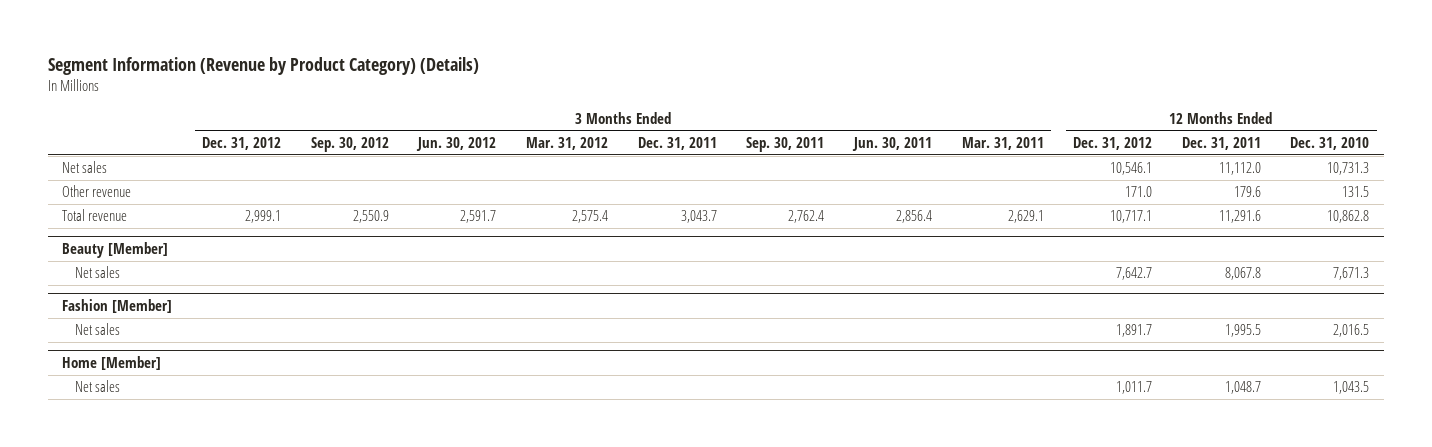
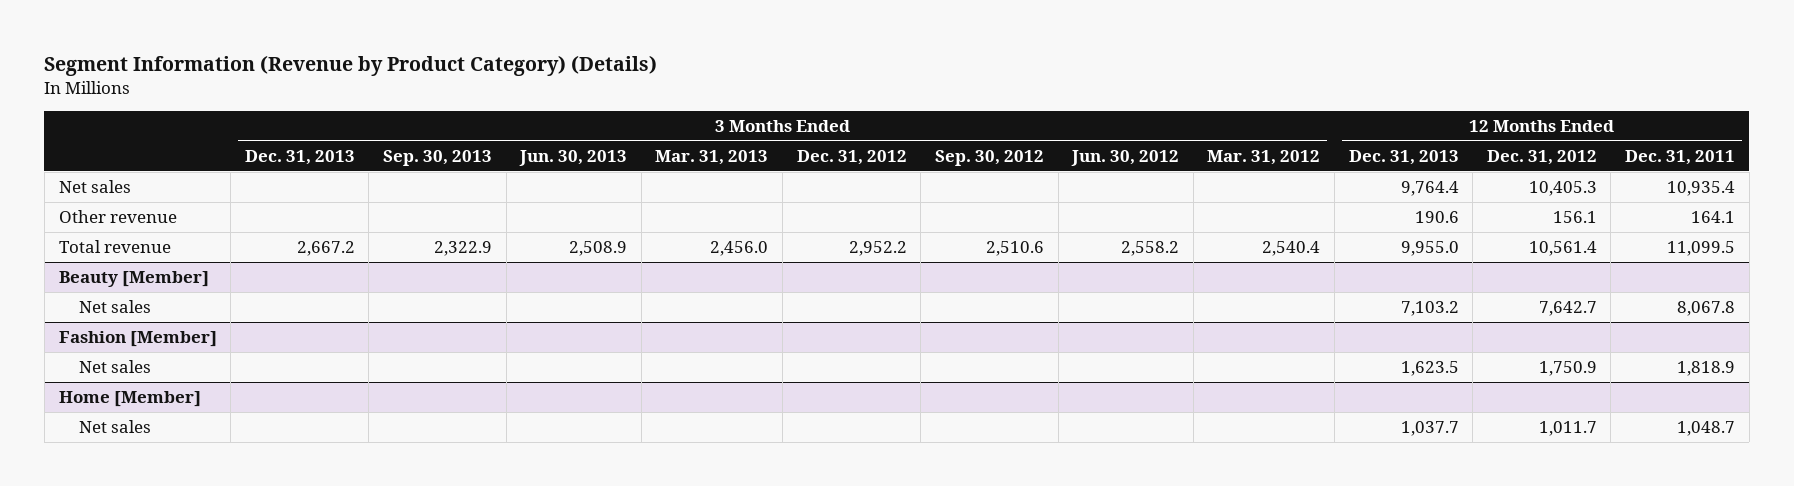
[637,137,717,151] Dec. 31, 2011 -> none
[746,137,825,153] Sep. 30, 2011 -> none
[851,137,932,152] Jun. 30, 2011 -> none
[961,137,1044,151] Mar. 31, 2011 -> none
[1290,137,1370,151] Dec. 31, 2010 -> none
none -> [244,149,355,165] Dec. 31, 2013
none -> [383,149,493,166] Sep. 30, 2013
none -> [519,149,628,166] Jun. 30, 2013
none -> [655,149,769,165] Mar. 31, 2013
none -> [1348,149,1459,165] Dec. 31, 2013
[1110,162,1153,176] 10,546.1 -> [1528,181,1597,197] 10,405.3
[1218,162,1261,176] 11,112.0 -> [1667,181,1736,197] 10,935.4
[1125,186,1153,198] 171.0 -> [1552,211,1597,224] 156.1
[1233,186,1261,198] 179.6 -> [1691,211,1736,224] 164.1
[245,210,282,224] 2,999.1 -> [848,241,907,257] 2,952.2
[352,210,389,224] 2,550.9 -> [985,241,1044,257] 2,510.6
[460,210,497,224] 2,591.7 -> [1121,241,1180,257] 2,558.2
[571,210,608,224] 2,575.4 -> [1262,241,1321,257] 2,540.4
[1110,210,1153,224] 10,717.1 -> [1528,241,1597,257] 10,561.4
[1218,210,1261,224] 11,291.6 -> [1667,241,1736,257] 11,099.5
[1116,324,1153,338] 1,891.7 -> [1538,361,1597,377] 1,750.9
[1224,324,1261,338] 1,995.5 -> [1677,361,1736,377] 1,818.9

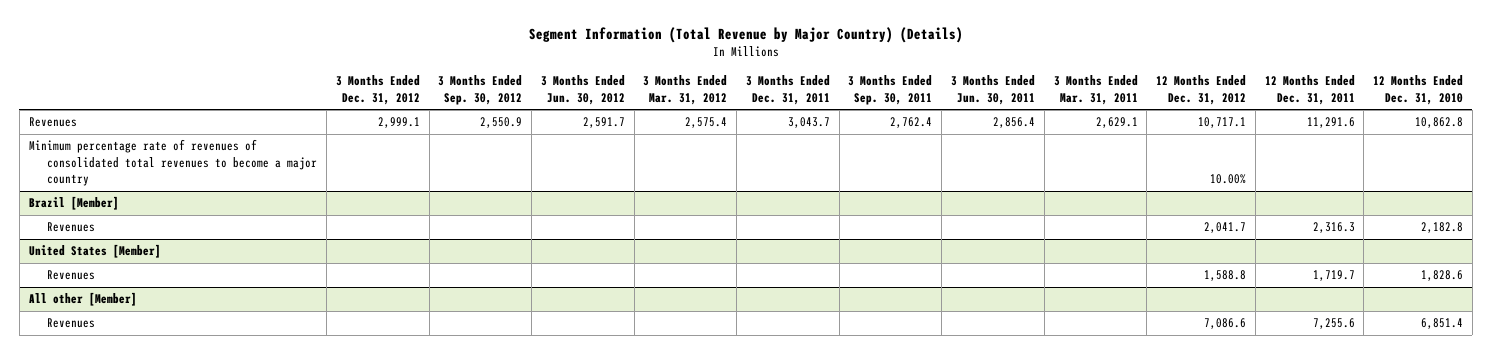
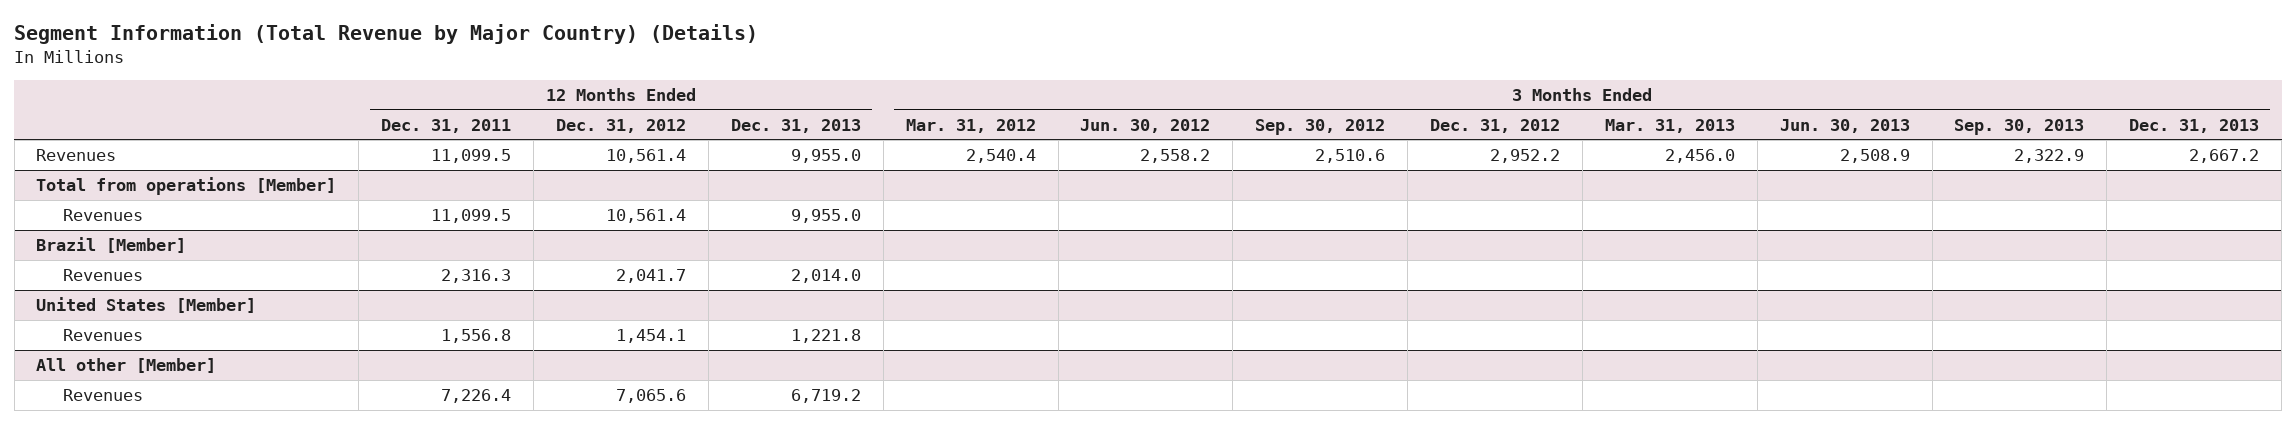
[745,75,830,105] 3 Months Ended Dec. 31, 2011 -> none
[848,75,933,105] 3 Months Ended Sep. 30, 2011 -> none
[950,75,1035,105] 3 Months Ended Jun. 30, 2011 -> none
[1053,75,1138,105] 3 Months Ended Mar. 31, 2011 -> none
[1373,75,1464,105] 12 Months Ended Dec. 31, 2010 -> none
none -> [730,118,861,133] Dec. 31, 2013
none -> [1604,118,1735,133] Mar. 31, 2013
none -> [1779,118,1910,133] Jun. 30, 2013
none -> [1954,118,2085,135] Sep. 30, 2013
none -> [2129,118,2260,133] Dec. 31, 2013
[28,139,318,187] Minimum percentage rate of revenues of consolidated total revenues to become a major country -> none
[377,117,420,129] 2,999.1 -> [1490,148,1561,163] 2,952.2
[480,117,523,129] 2,550.9 -> [1315,148,1386,163] 2,510.6
[582,117,625,129] 2,591.7 -> [1140,148,1211,163] 2,558.2
[685,117,728,129] 2,575.4 -> [965,148,1036,163] 2,540.4
[1198,117,1247,129] 10,717.1 -> [606,148,687,163] 10,561.4
[1306,117,1355,129] 11,291.6 -> [431,148,512,163] 11,099.5
none -> [36,176,337,195] Total from operations [Member]
none -> [63,208,144,221] Revenues
[1204,270,1247,282] 1,588.8 -> [616,328,687,343] 1,454.1
[1312,270,1355,282] 1,719.7 -> [441,328,512,343] 1,556.8
[1204,318,1247,330] 7,086.6 -> [616,388,687,403] 7,065.6
[1312,318,1355,330] 7,255.6 -> [441,388,512,403] 7,226.4

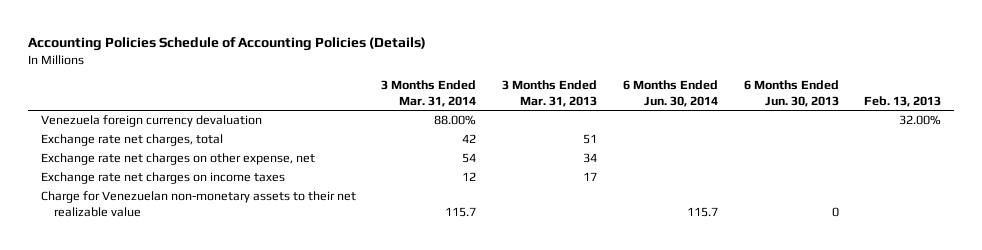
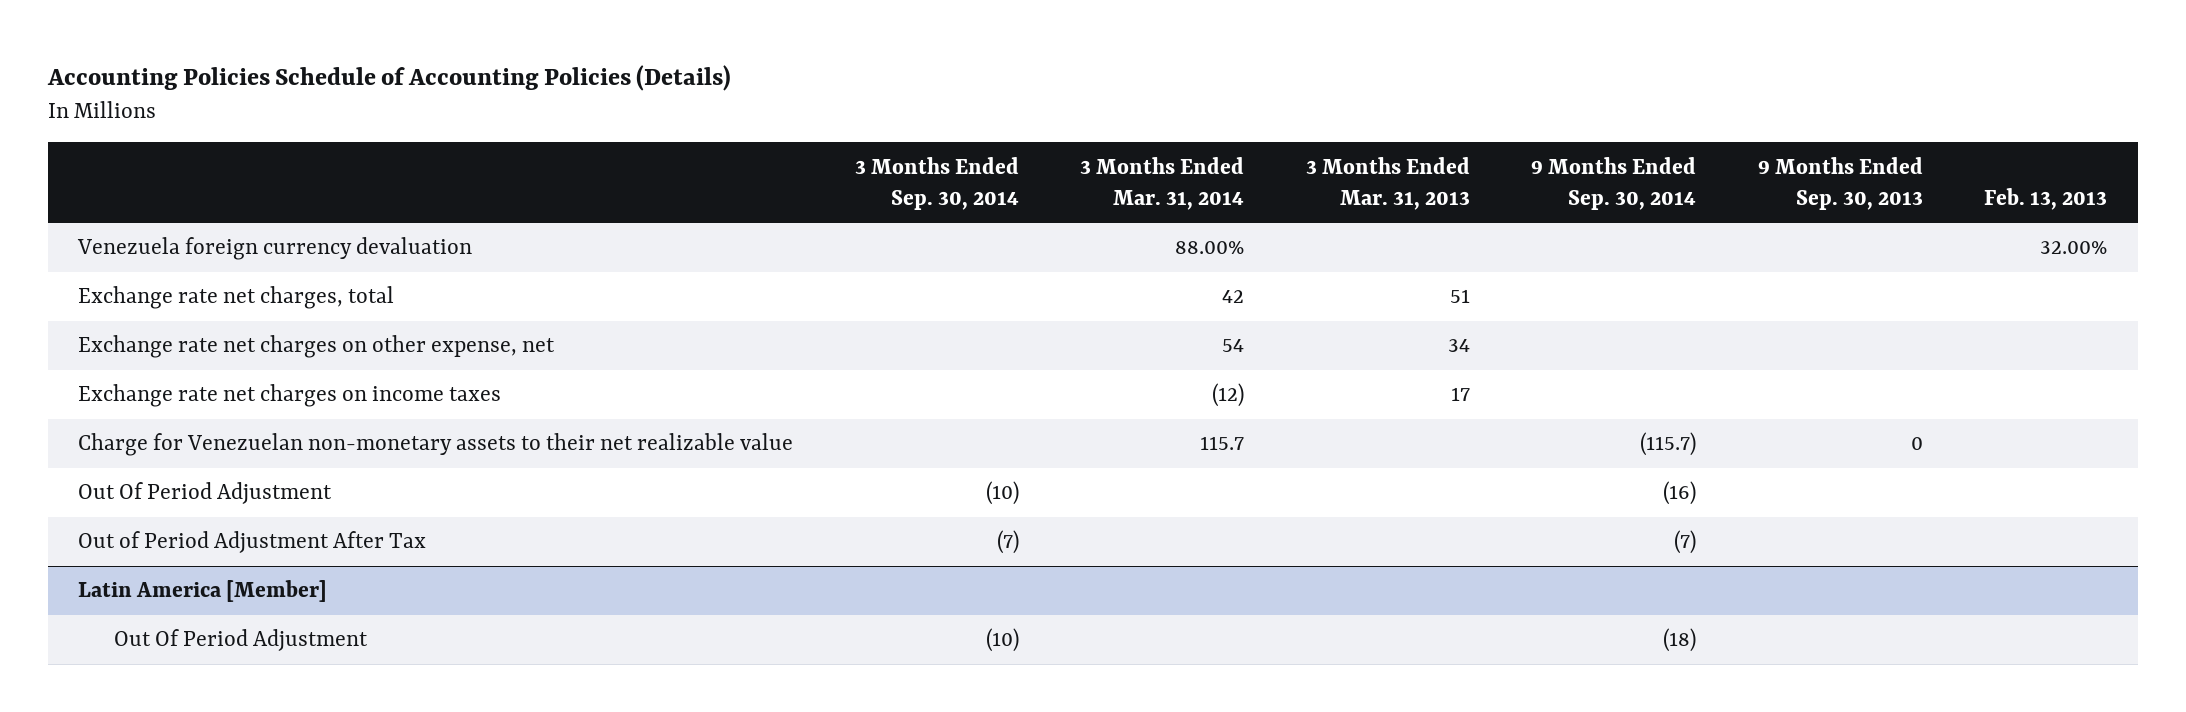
[622,80,718,108] 6 Months Ended Jun. 30, 2014 -> none
[743,80,839,108] 6 Months Ended Jun. 30, 2013 -> none
none -> [854,156,1019,211] 3 Months Ended Sep. 30, 2014
none -> [1531,156,1697,211] 9 Months Ended Sep. 30, 2014
none -> [1757,156,1923,211] 9 Months Ended Sep. 30, 2013
[462,172,477,182] 12 -> [1212,383,1245,408] (12)
none -> [78,482,333,505] Out Of Period Adjustment
none -> [78,531,427,554] Out of Period Adjustment After Tax
none -> [78,580,328,603] Latin America [Member]
none -> [113,629,368,652] Out Of Period Adjustment

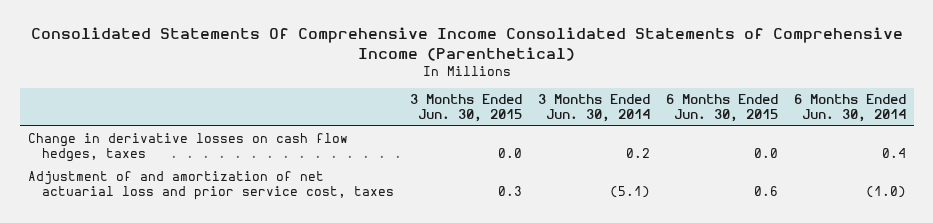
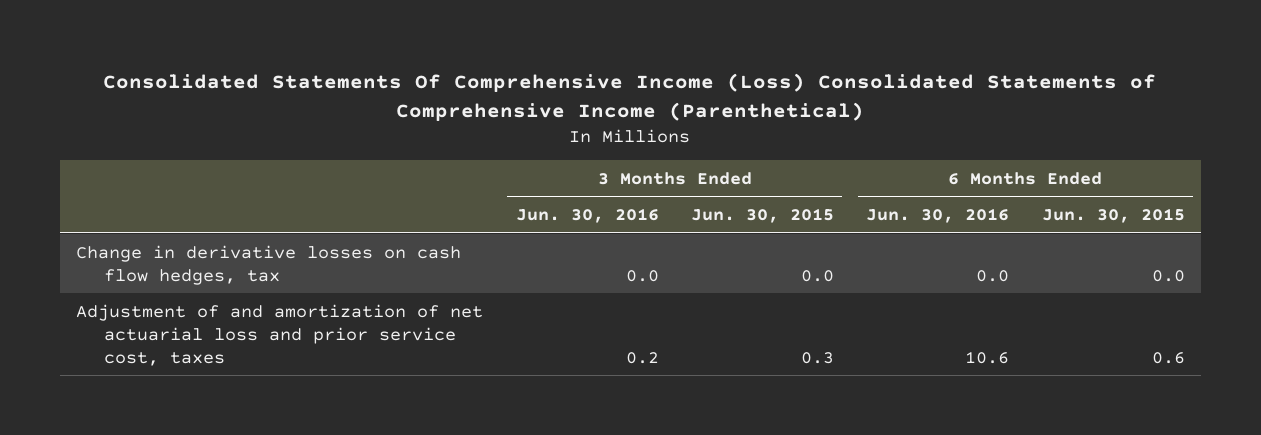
[30,27,903,61] Consolidated Statements Of Comprehensive Income Consolidated Statements of Comprehensive Income (Parenthetical) -> [103,73,1157,121] Consolidated Statements Of Comprehensive Income (Loss) Consolidated Statements of Comprehensive Income (Parenthetical)
[538,94,651,123] 3 Months Ended Jun. 30, 2014 -> none
[793,94,906,123] 6 Months Ended Jun. 30, 2014 -> none
none -> [515,207,659,223] Jun. 30, 2016
none -> [866,207,1010,223] Jun. 30, 2016
[27,133,348,162] Change in derivative losses on cash flow hedges, taxes -> [76,244,462,285] Change in derivative losses on cash flow hedges, tax

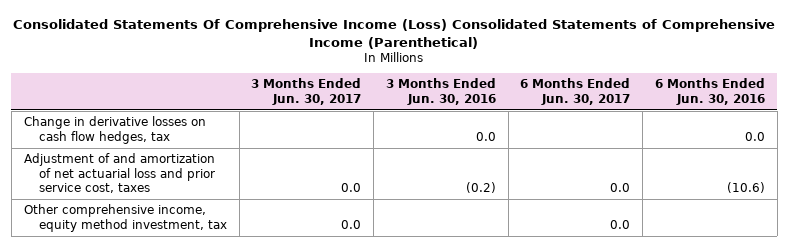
[690,207,834,223] Jun. 30, 2015 -> none
[1041,207,1185,223] Jun. 30, 2015 -> none
none -> [251,78,362,105] 3 Months Ended Jun. 30, 2017
none -> [520,78,631,105] 6 Months Ended Jun. 30, 2017
[625,351,659,364] 0.2 -> [465,181,496,193] (0.2)
[965,350,1010,364] 10.6 -> [726,181,765,193] (10.6)
none -> [23,204,227,232] Other comprehensive income, equity method investment, tax

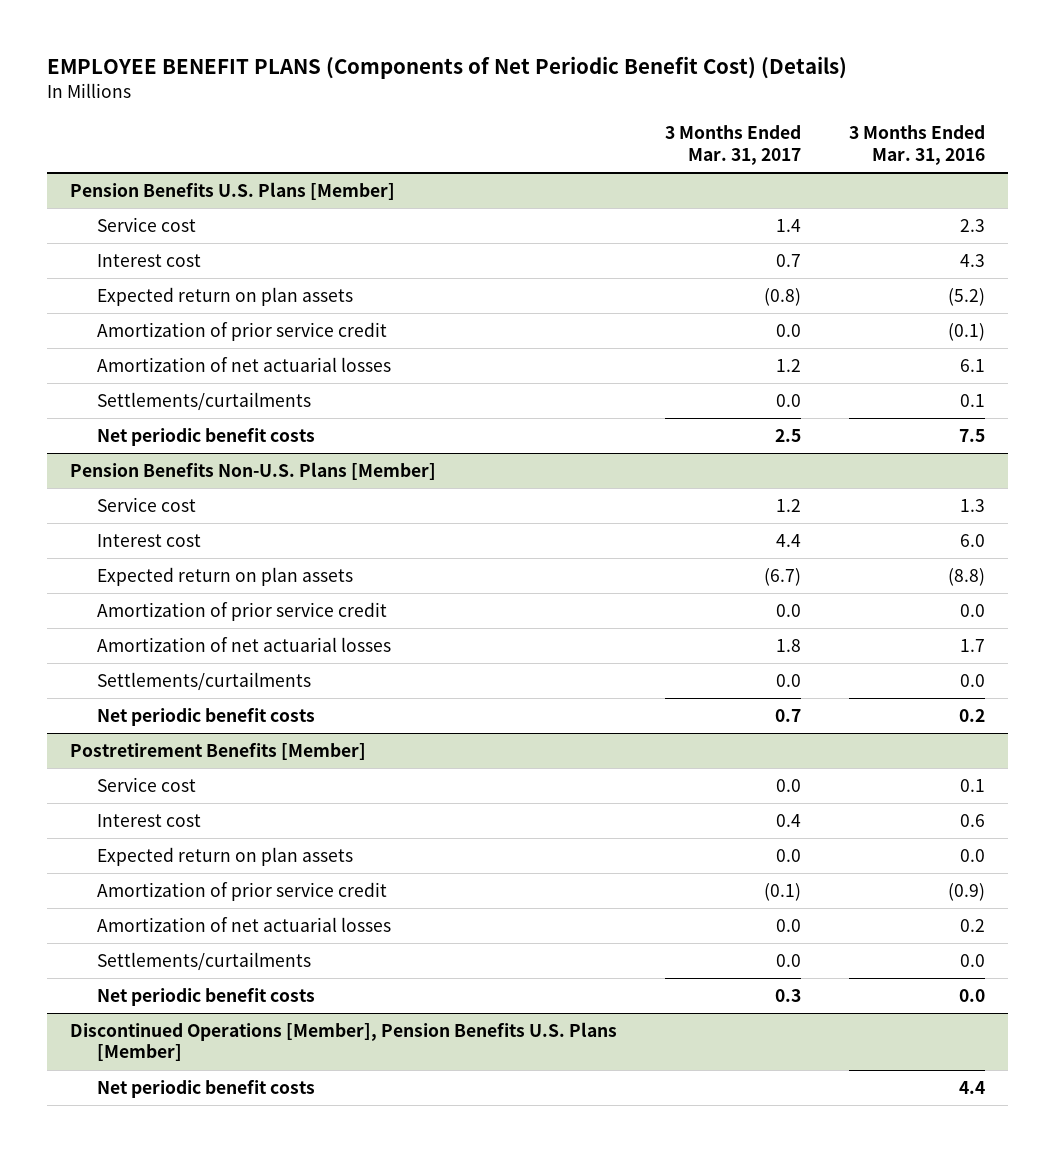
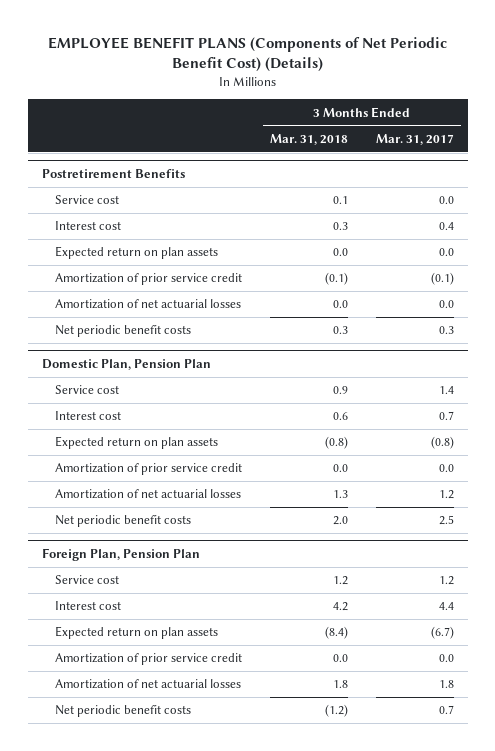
[848,125,985,165] 3 Months Ended Mar. 31, 2016 -> none
none -> [269,133,348,145] Mar. 31, 2018
[70,182,396,201] Pension Benefits U.S. Plans [Member] -> none
none -> [41,169,185,179] Postretirement Benefits
none -> [55,195,120,205] Service cost
none -> [55,221,122,231] Interest cost
none -> [55,246,219,260] Expected return on plan assets
none -> [55,273,243,286] Amortization of prior service credit
none -> [55,299,242,310] Amortization of net actuarial losses
none -> [55,325,192,338] Net periodic benefit costs
none -> [41,359,211,371] Domestic Plan, Pension Plan
[96,392,311,412] Settlements/curtailments -> none
[70,462,437,481] Pension Benefits Non-U.S. Plans [Member] -> none
none -> [41,548,200,562] Foreign Plan, Pension Plan
[96,672,311,692] Settlements/curtailments -> none
[70,742,367,761] Postretirement Benefits [Member] -> none
[96,777,196,793] Service cost -> none
[96,814,201,828] Interest cost -> none
[96,847,353,867] Expected return on plan assets -> none
[96,882,387,902] Amortization of prior service credit -> none
[96,917,391,933] Amortization of net actuarial losses -> none
[96,952,311,972] Settlements/curtailments -> none
[96,987,315,1007] Net periodic benefit costs -> none
[70,1022,618,1062] Discontinued Operations [Member], Pension Benefits U.S. Plans [Member] -> none
[96,1079,315,1099] Net periodic benefit costs -> none

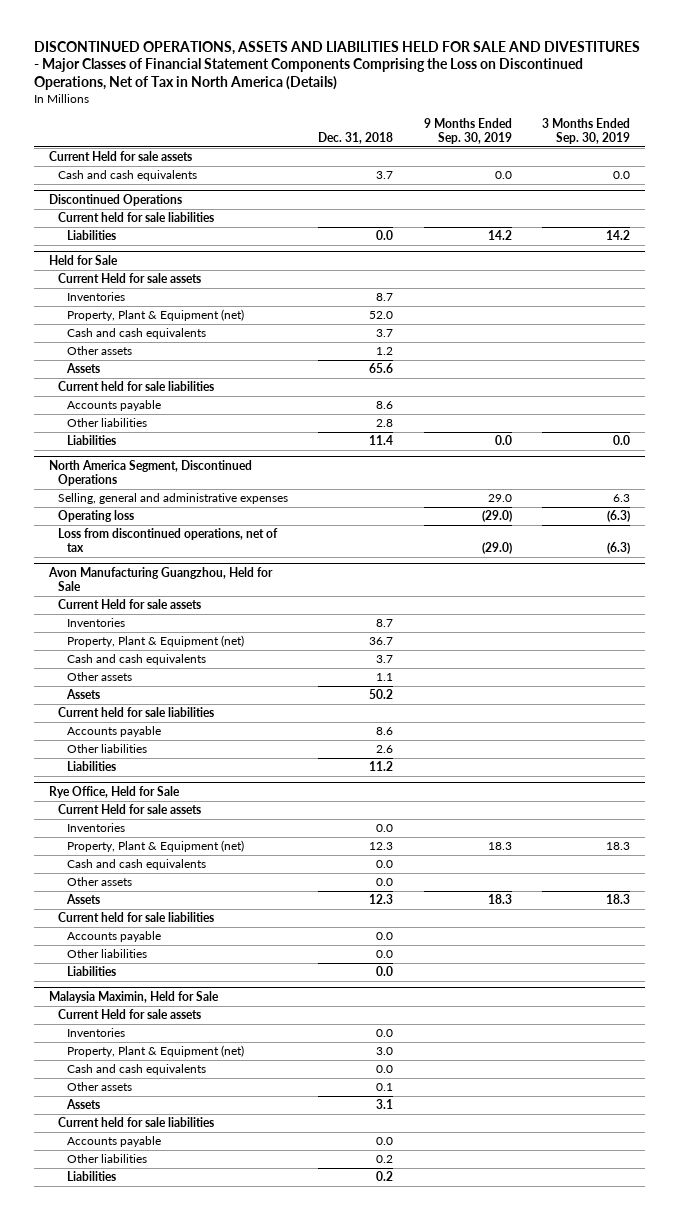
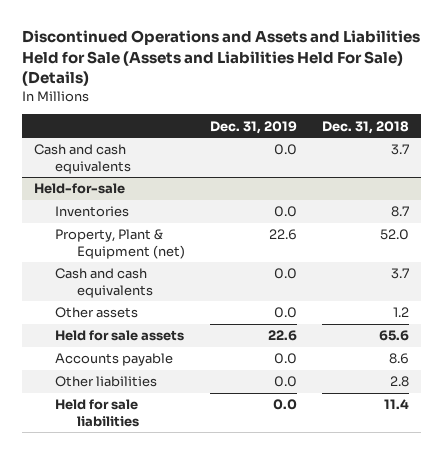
[33,40,640,91] DISCONTINUED OPERATIONS, ASSETS AND LIABILITIES HELD FOR SALE AND DIVESTITURES - Major Classes of Financial Statement Components Comprising the Loss on Discontinued Operations, Net of Tax in North America (Details) -> [21,30,420,87] Discontinued Operations and Assets and Liabilities Held for Sale (Assets and Liabilities Held For Sale) (Details)
[423,117,512,144] 9 Months Ended Sep. 30, 2019 -> none
[541,117,630,144] 3 Months Ended Sep. 30, 2019 -> none
none -> [209,120,297,134] Dec. 31, 2019
[48,151,192,162] Current Held for sale assets -> none
[48,194,182,207] Discontinued Operations -> none
[58,212,215,223] Current held for sale liabilities -> none
[67,230,117,241] Liabilities -> none
[58,273,202,284] Current Held for sale assets -> none
[48,255,118,266] Held for Sale -> [34,183,126,195] Held-for-sale
[58,381,215,392] Current held for sale liabilities -> none
[66,363,101,374] Assets -> [55,330,185,342] Held for sale assets
[48,460,252,487] North America Segment, Discontinued Operations -> none
[58,493,289,505] Selling, general and administrative expenses -> none
[58,510,135,523] Operating loss -> none
[58,528,279,553] Loss from discontinued operations, net of tax -> none
[47,567,273,592] Avon Manufacturing Guangzhou, Held for Sale -> none
[58,599,202,610] Current Held for sale assets -> none
[67,618,126,628] Inventories -> none
[67,635,245,648] Property, Plant & Equipment (net) -> none
[67,654,207,666] Cash and cash equivalents -> none
[67,672,133,682] Other assets -> none
[66,689,101,700] Assets -> none
[58,707,215,718] Current held for sale liabilities -> none
[67,726,162,738] Accounts payable -> none
[67,744,148,754] Other liabilities -> none
[67,761,117,772] Liabilities -> none
[48,786,180,799] Rye Office, Held for Sale -> none
[58,804,202,815] Current Held for sale assets -> none
[67,823,126,833] Inventories -> none
[67,840,245,853] Property, Plant & Equipment (net) -> none
[67,859,207,871] Cash and cash equivalents -> none
[67,877,133,887] Other assets -> none
[66,894,101,905] Assets -> none
[58,912,215,923] Current held for sale liabilities -> none
[67,931,162,943] Accounts payable -> none
[67,949,148,959] Other liabilities -> none
[67,966,117,977] Liabilities -> none
[48,991,219,1004] Malaysia Maximin, Held for Sale -> none
[58,1009,202,1020] Current Held for sale assets -> none
[67,1028,126,1038] Inventories -> none
[67,1045,245,1058] Property, Plant & Equipment (net) -> none
[67,1064,207,1076] Cash and cash equivalents -> none
[67,1082,133,1092] Other assets -> none
[66,1099,101,1110] Assets -> none
[58,1117,215,1128] Current held for sale liabilities -> none
[67,1136,162,1148] Accounts payable -> none
[67,1154,148,1164] Other liabilities -> none
[67,1171,117,1182] Liabilities -> none
[67,435,117,446] Liabilities -> [55,399,139,427] Held for sale liabilities

